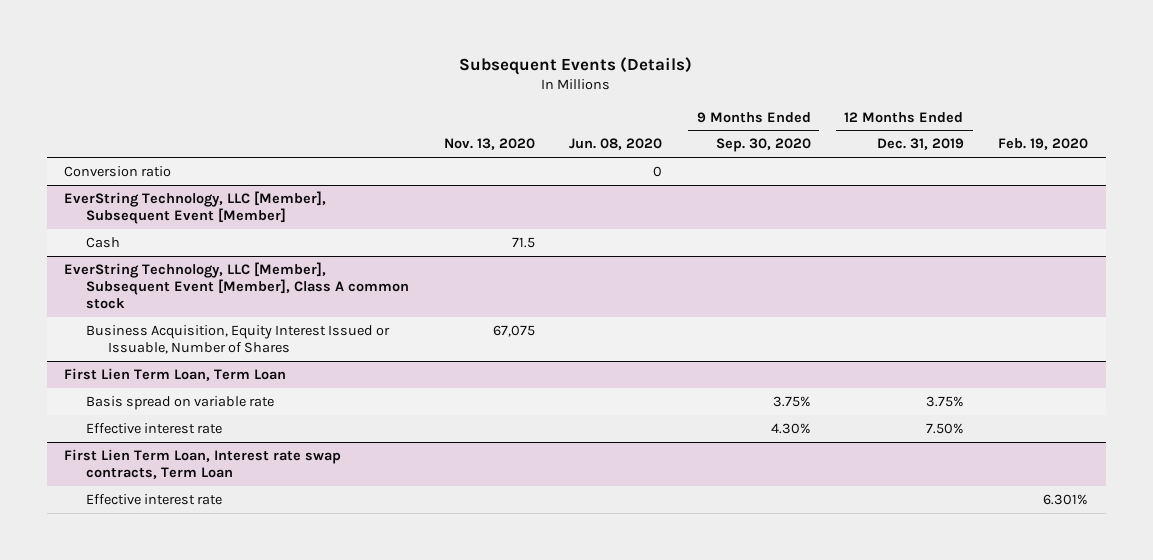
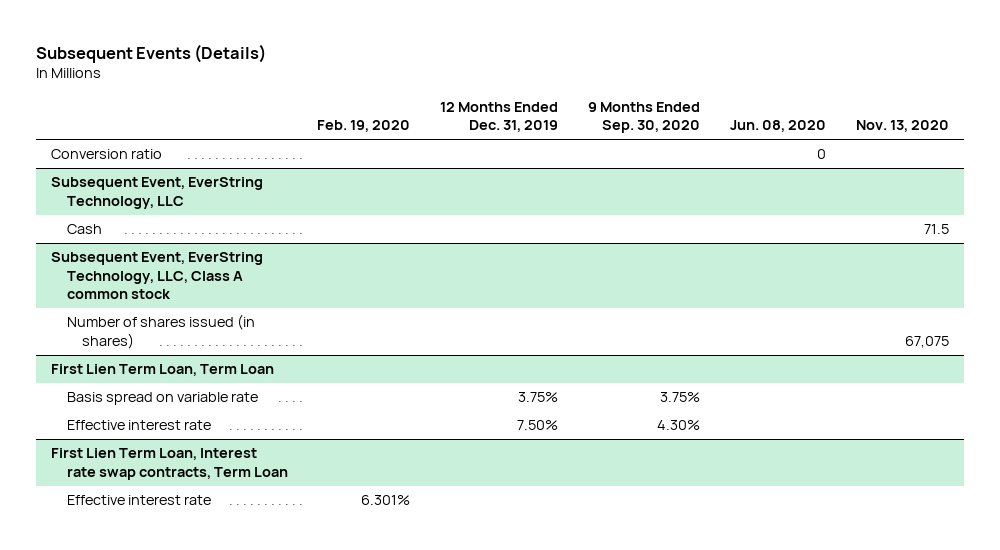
[64,190,327,224] EverString Technology, LLC [Member], Subsequent Event [Member] -> [51,177,264,209] Subsequent Event, EverString Technology, LLC
[64,261,410,309] EverString Technology, LLC [Member], Subsequent Event [Member], Class A common stock -> [51,252,264,300] Subsequent Event, EverString Technology, LLC, Class A common stock
[86,324,391,354] Business Acquisition, Equity Interest Issued or Issuable, Number of Shares -> [66,314,255,349] Number of shares issued (in shares)

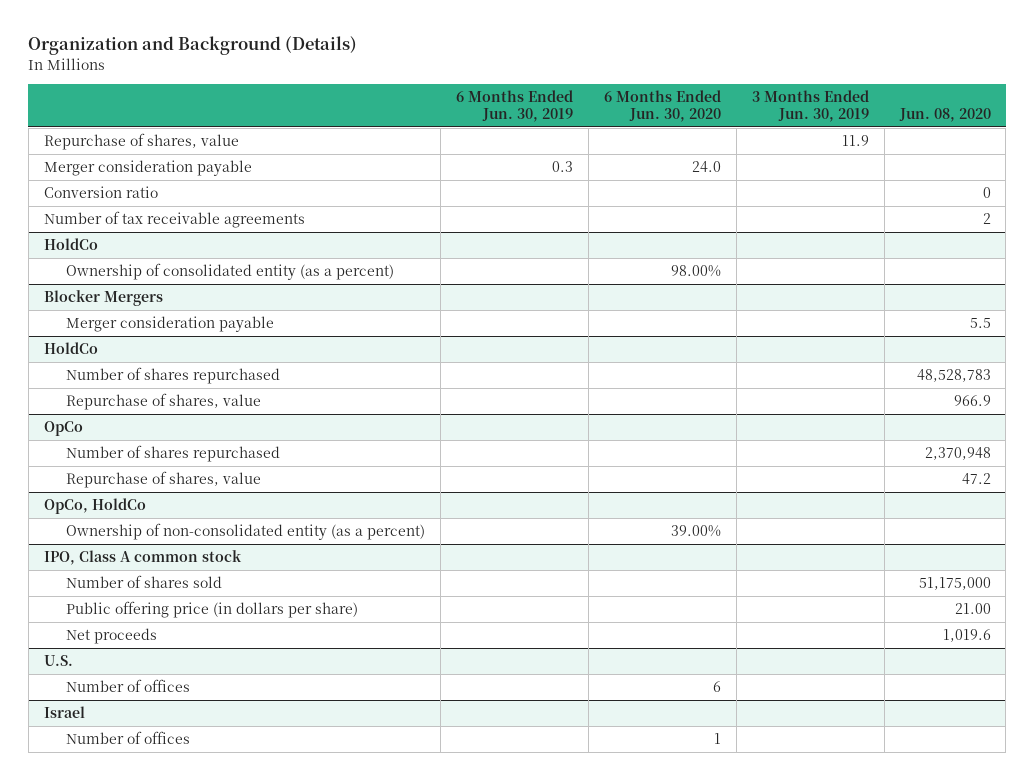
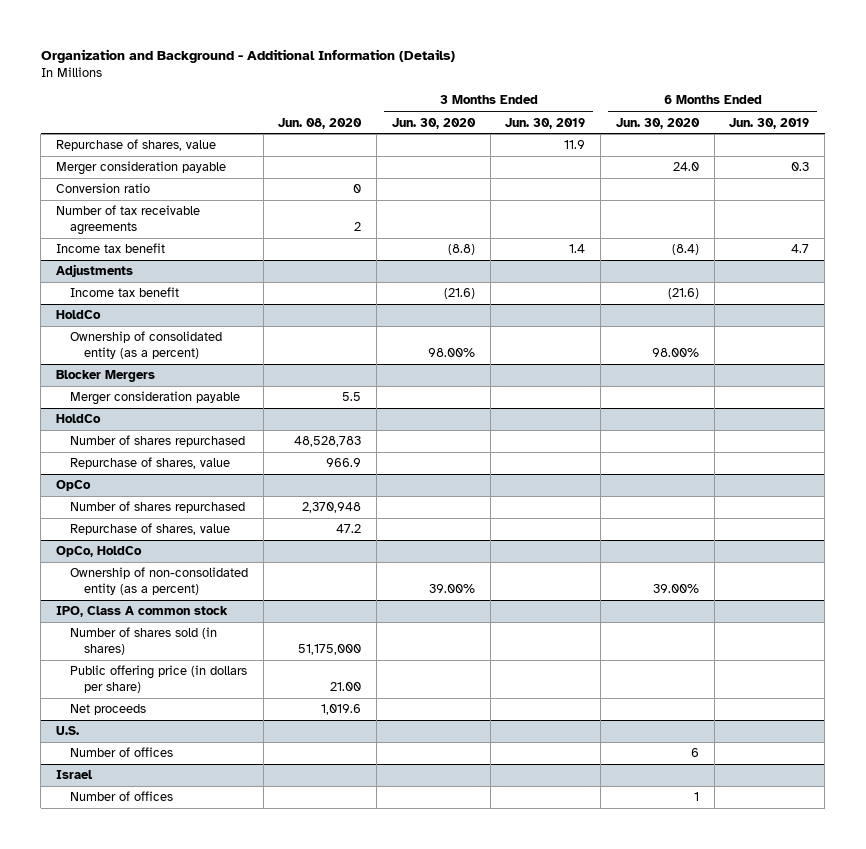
[28,36,358,56] Organization and Background (Details) -> [40,49,455,64] Organization and Background - Additional Information (Details)
none -> [391,117,476,129] Jun. 30, 2020
none -> [56,243,166,254] Income tax benefit
none -> [56,264,134,278] Adjustments
none -> [69,287,179,298] Income tax benefit
[66,575,223,589] Number of shares sold -> [69,627,217,656] Number of shares sold (in shares)

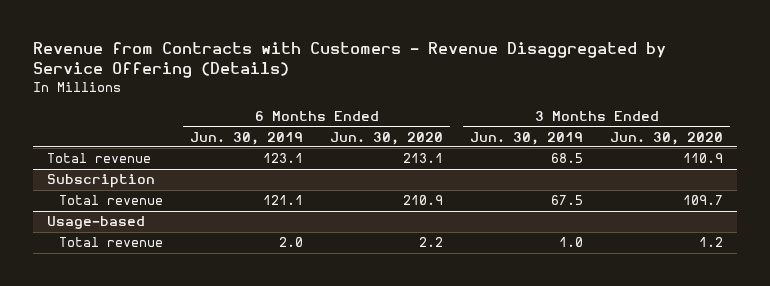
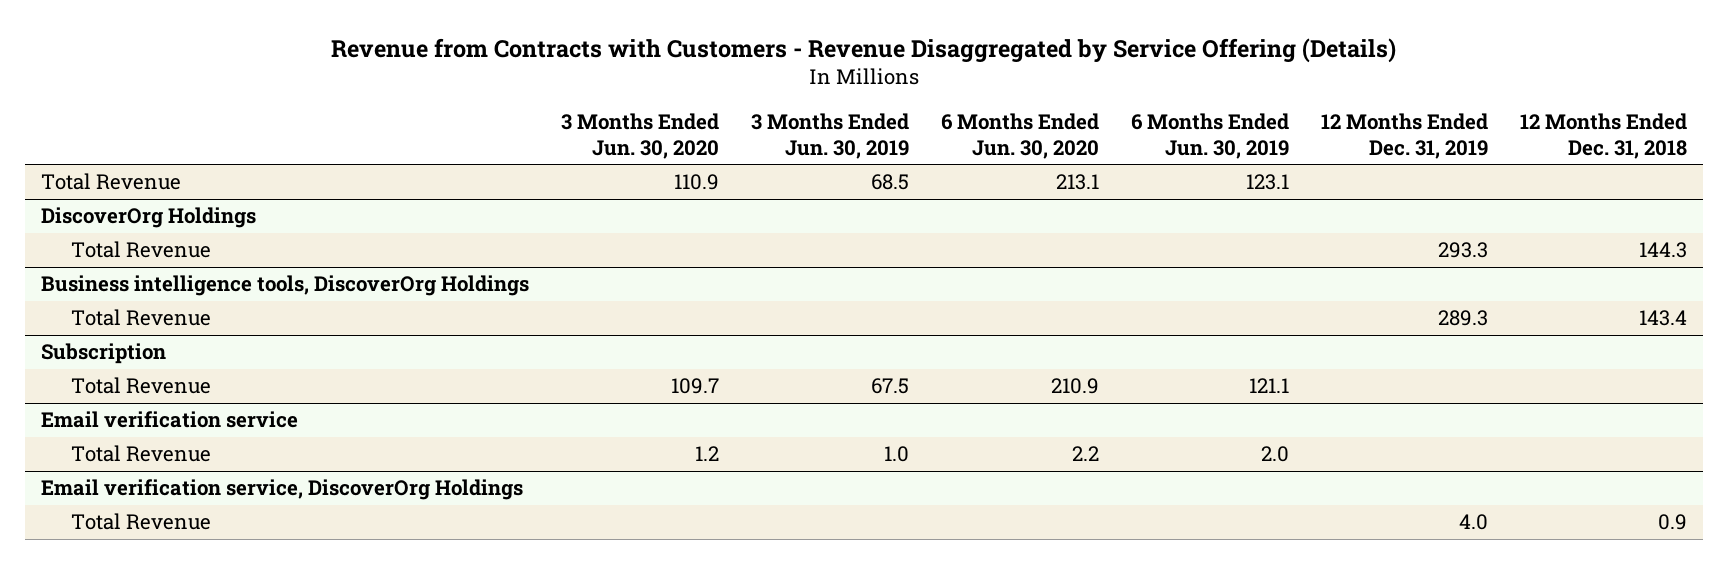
none -> [1321,113,1489,159] 12 Months Ended Dec. 31, 2019
none -> [1520,113,1688,159] 12 Months Ended Dec. 31, 2018
[46,153,151,164] Total revenue -> [41,173,182,191] Total Revenue
none -> [41,207,257,229] DiscoverOrg Holdings
none -> [71,241,212,259] Total Revenue
none -> [41,275,530,297] Business intelligence tools, DiscoverOrg Holdings
none -> [71,309,212,327] Total Revenue
[59,195,164,206] Total revenue -> [71,377,212,395] Total Revenue
[46,216,145,230] Usage-based -> [41,411,299,429] Email verification service
[59,237,164,248] Total revenue -> [71,445,212,463] Total Revenue
none -> [41,479,524,501] Email verification service, DiscoverOrg Holdings
none -> [71,513,212,531] Total Revenue

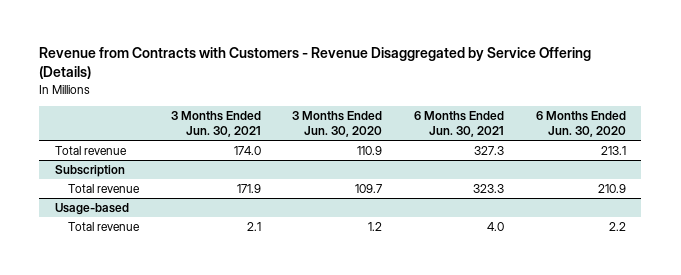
[751,113,910,159] 3 Months Ended Jun. 30, 2019 -> none
[1131,113,1290,159] 6 Months Ended Jun. 30, 2019 -> none
[1321,113,1489,159] 12 Months Ended Dec. 31, 2019 -> none
[1520,113,1688,159] 12 Months Ended Dec. 31, 2018 -> none
none -> [170,110,261,138] 3 Months Ended Jun. 30, 2021
none -> [413,110,504,138] 6 Months Ended Jun. 30, 2021
[41,207,257,229] DiscoverOrg Holdings -> none
[71,241,212,259] Total Revenue -> none
[41,275,530,297] Business intelligence tools, DiscoverOrg Holdings -> none
[71,309,212,327] Total Revenue -> none
[41,173,182,191] Total Revenue -> [54,145,127,155] Total revenue
[41,479,524,501] Email verification service, DiscoverOrg Holdings -> none
[71,513,212,531] Total Revenue -> none
[71,377,212,395] Total Revenue -> [68,183,141,193] Total revenue
[41,411,299,429] Email verification service -> [54,202,129,215] Usage-based
[71,445,212,463] Total Revenue -> [68,221,141,231] Total revenue

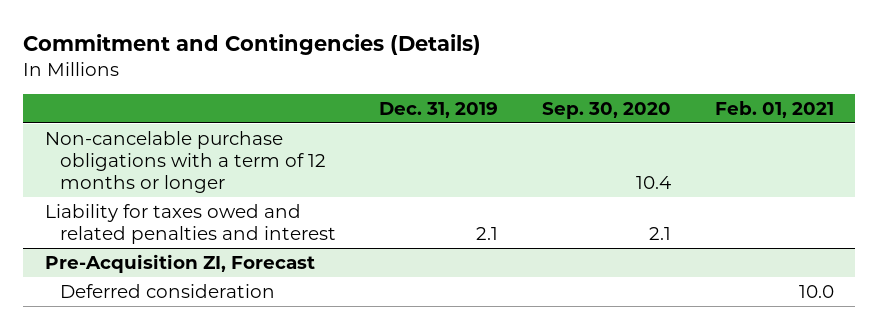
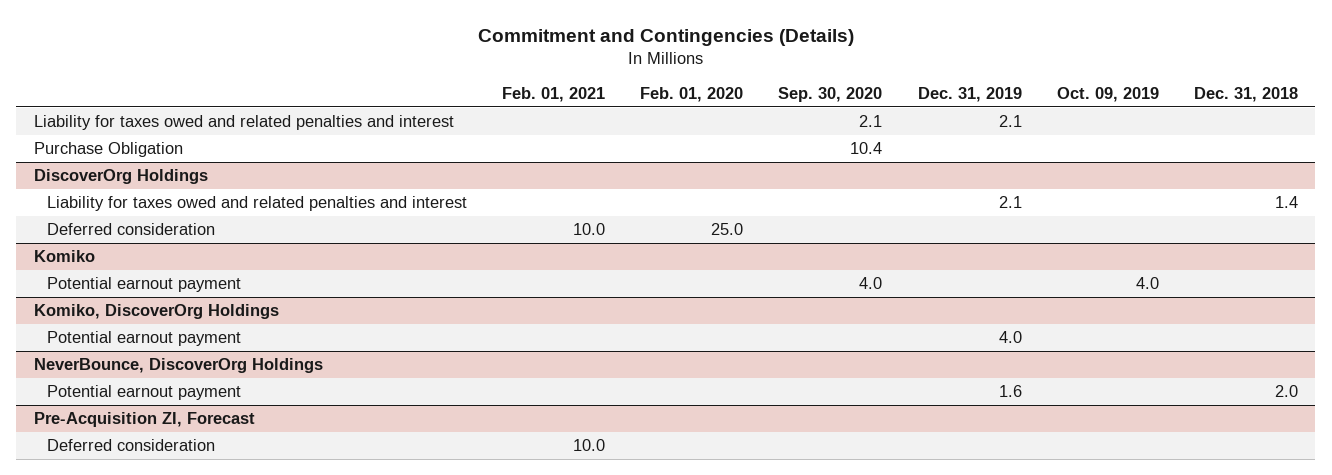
none -> [640,87,744,103] Feb. 01, 2020
none -> [1056,87,1159,103] Oct. 09, 2019
none -> [1193,87,1298,103] Dec. 31, 2018
[44,130,326,194] Non-cancelable purchase obligations with a term of 12 months or longer -> none
none -> [33,142,183,158] Purchase Obligation
none -> [33,169,208,185] DiscoverOrg Holdings
none -> [46,196,467,212] Liability for taxes owed and related penalties and interest
none -> [46,223,215,236] Deferred consideration
none -> [33,250,95,263] Komiko
none -> [46,277,241,293] Potential earnout payment
none -> [33,304,279,320] Komiko, DiscoverOrg Holdings
none -> [46,331,241,347] Potential earnout payment
none -> [33,358,323,374] NeverBounce, DiscoverOrg Holdings
none -> [46,385,241,401] Potential earnout payment

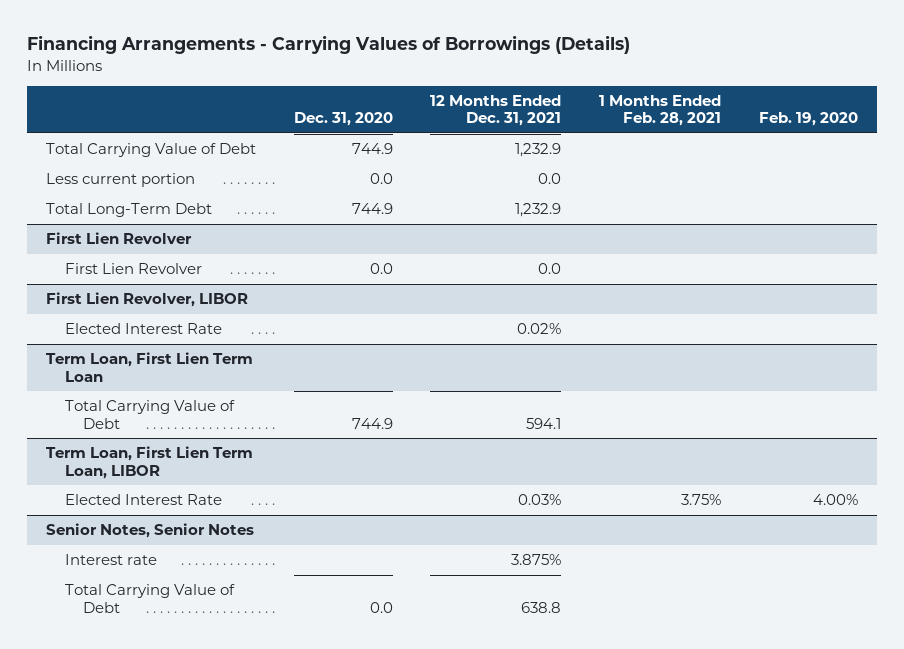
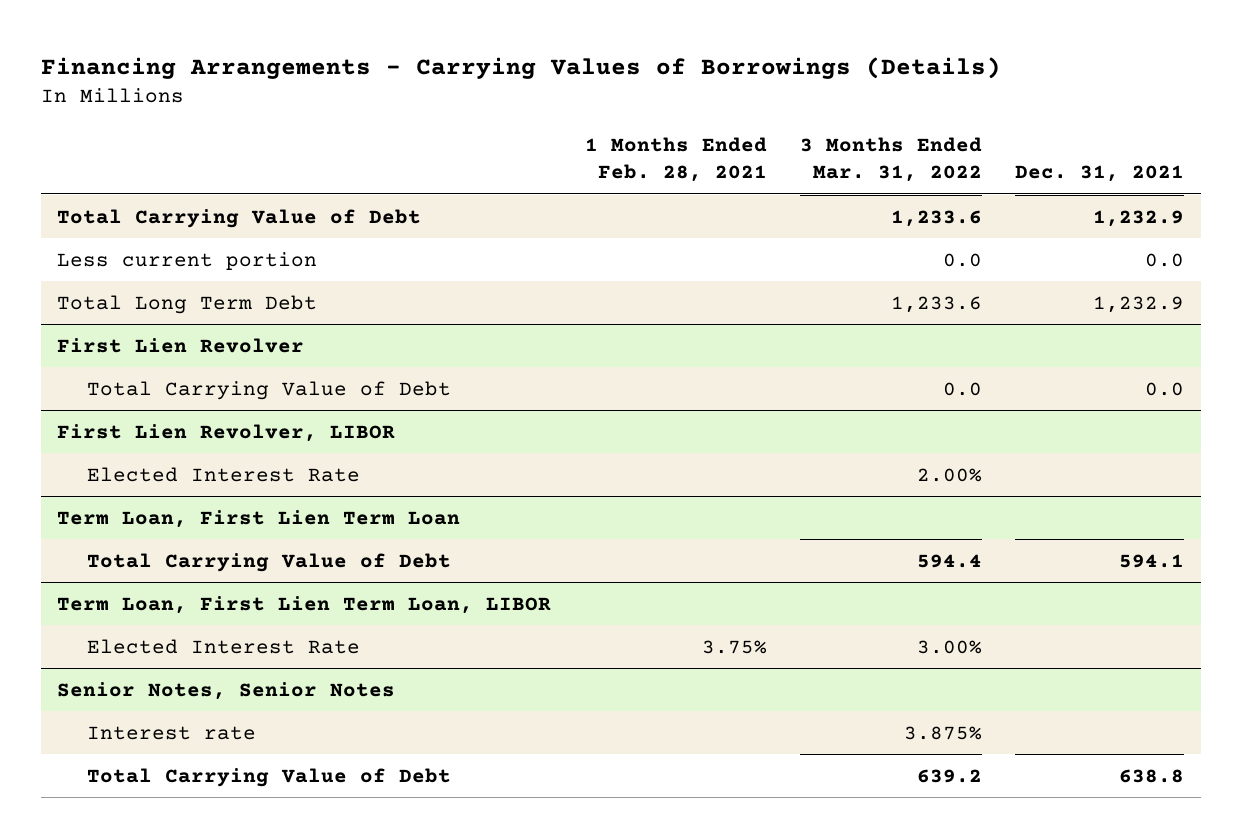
[293,112,393,127] Dec. 31, 2020 -> none
[430,94,562,127] 12 Months Ended Dec. 31, 2021 -> none
[759,112,859,127] Feb. 19, 2020 -> none
none -> [799,137,982,183] 3 Months Ended Mar. 31, 2022
none -> [1015,165,1185,183] Dec. 31, 2021
[45,203,212,218] Total Long-Term Debt -> [57,294,318,314] Total Long Term Debt
[64,263,202,275] First Lien Revolver -> [87,380,452,400] Total Carrying Value of Debt

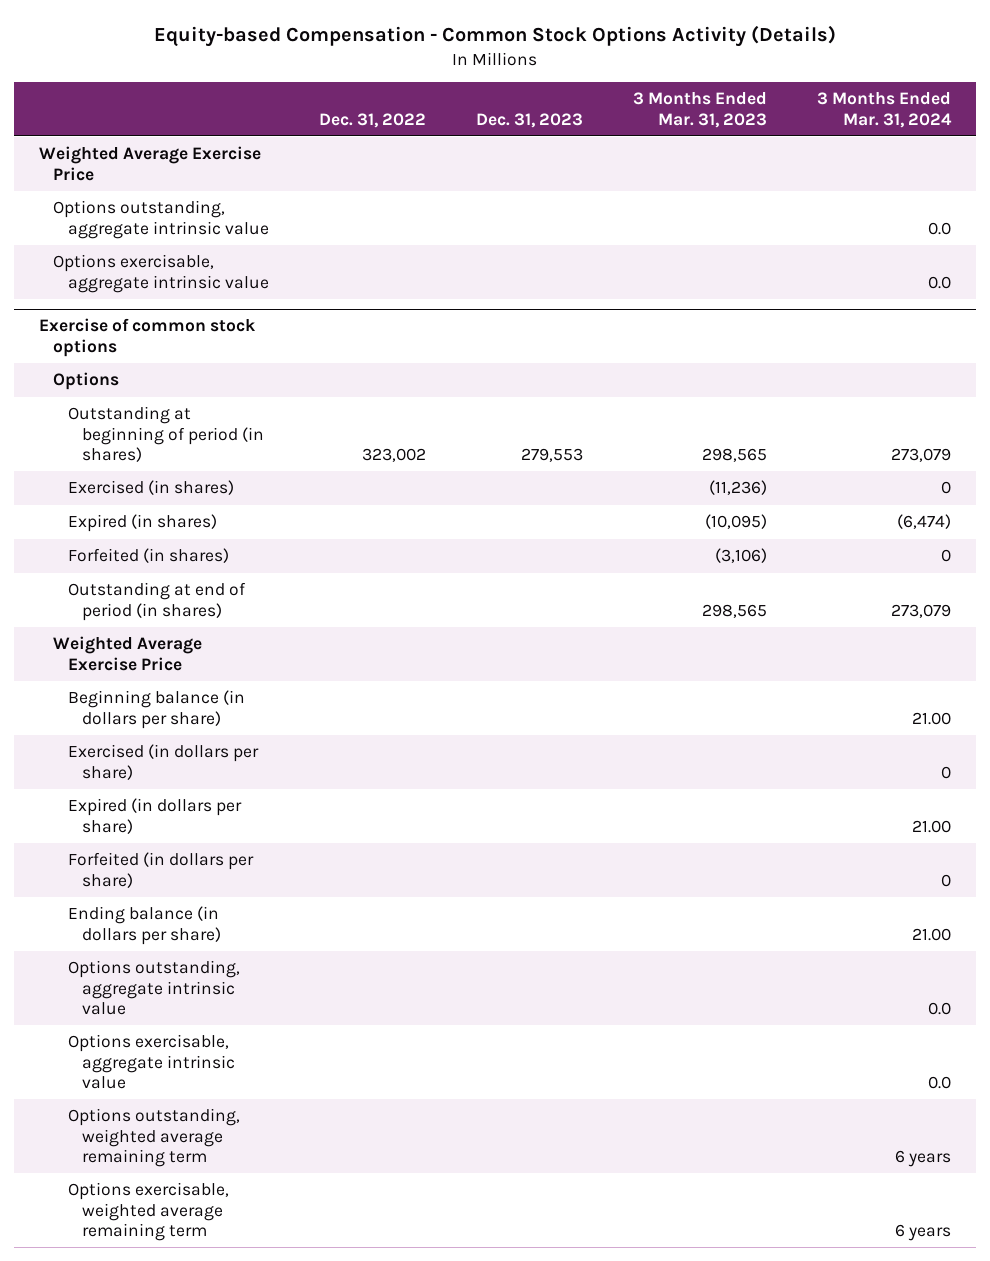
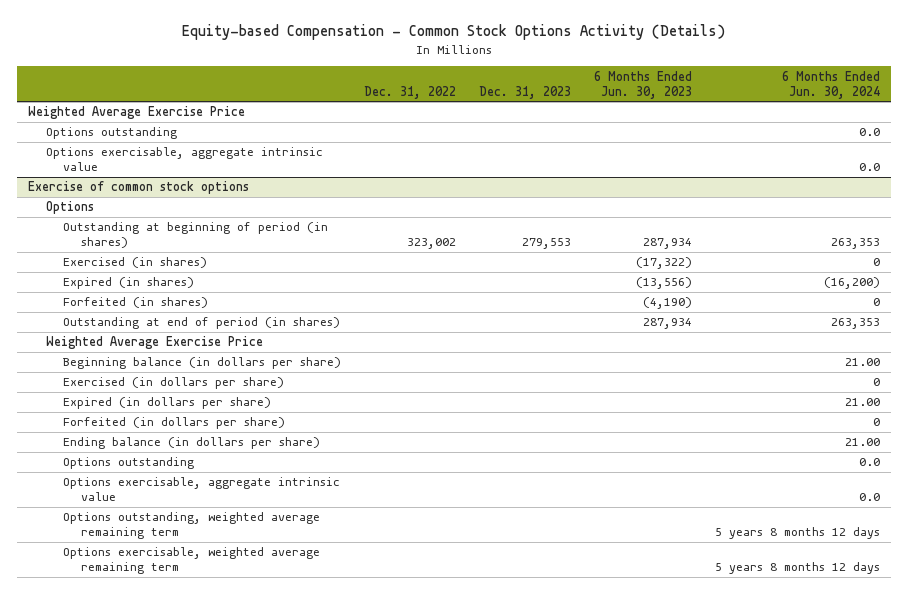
[632,92,767,128] 3 Months Ended Mar. 31, 2023 -> none
[816,92,952,128] 3 Months Ended Mar. 31, 2024 -> none
none -> [594,70,693,99] 6 Months Ended Jun. 30, 2023
none -> [781,70,880,99] 6 Months Ended Jun. 30, 2024
[53,200,269,239] Options outstanding, aggregate intrinsic value -> [45,127,177,140] Options outstanding
[67,960,240,1016] Options outstanding, aggregate intrinsic value -> [63,457,195,470] Options outstanding

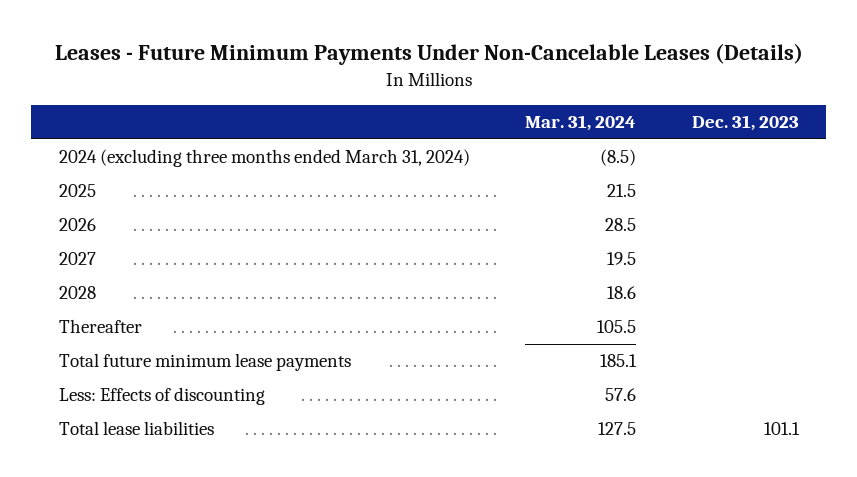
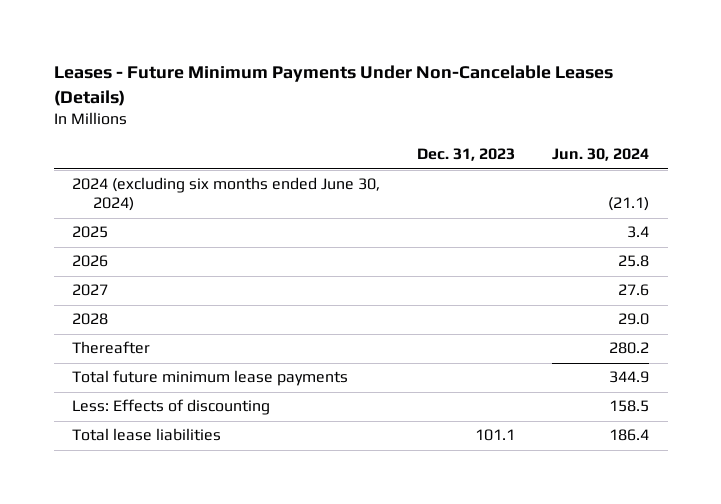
[525,115,637,132] Mar. 31, 2024 -> none
none -> [552,148,650,162] Jun. 30, 2024
[58,149,470,168] 2024 (excluding three months ended March 31, 2024) -> [72,177,381,212] 2024 (excluding six months ended June 30, 2024)

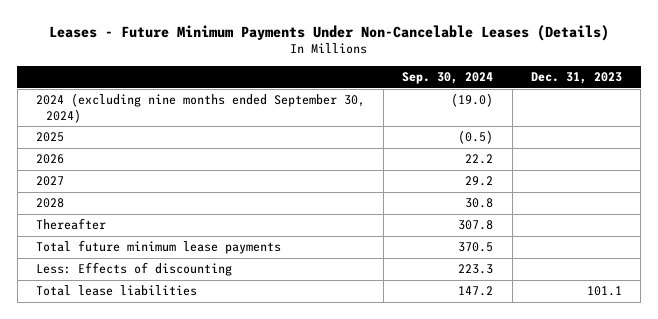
[552,148,650,162] Jun. 30, 2024 -> none
none -> [402,72,494,85] Sep. 30, 2024
[72,177,381,212] 2024 (excluding six months ended June 30, 2024) -> [35,93,365,123] 2024 (excluding nine months ended September 30, 2024)

